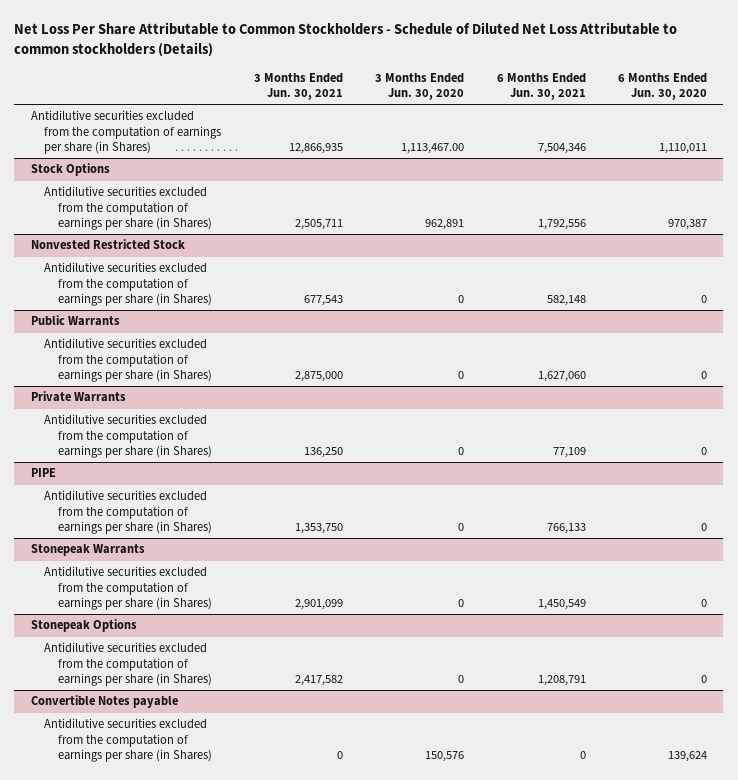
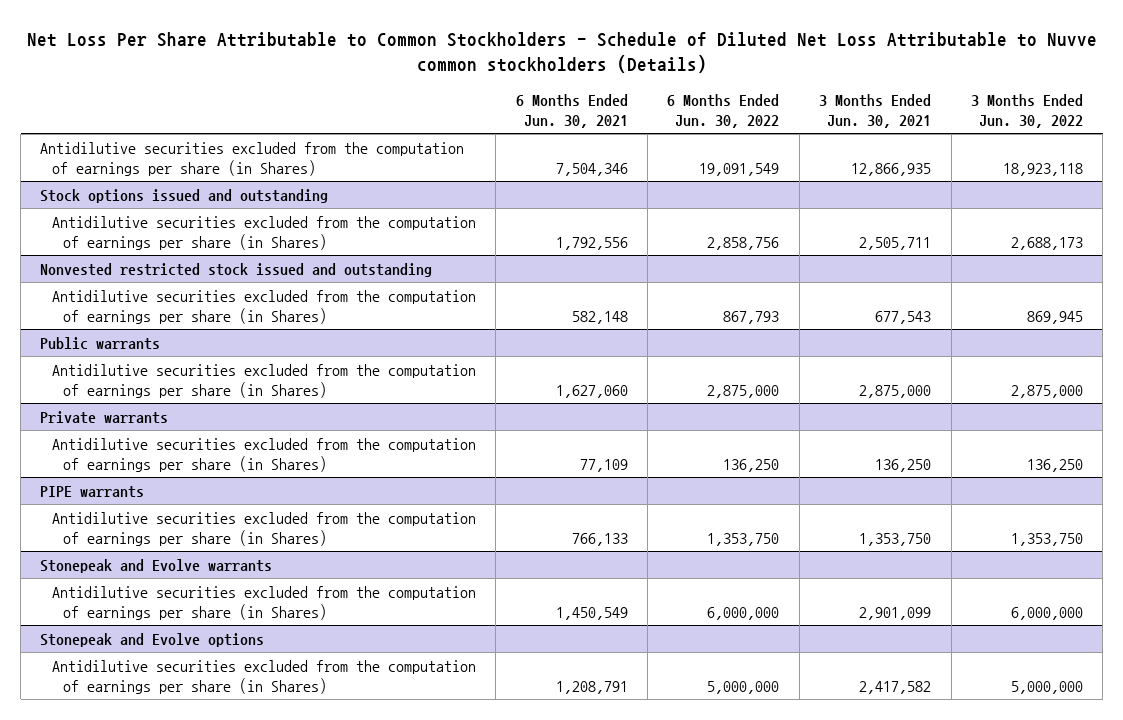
[14,22,678,57] Net Loss Per Share Attributable to Common Stockholders - Schedule of Diluted Net Loss Attributable to common stockholders (Details) -> [26,32,1097,74] Net Loss Per Share Attributable to Common Stockholders - Schedule of Diluted Net Loss Attributable to Nuvve common stockholders (Details)
[375,72,465,101] 3 Months Ended Jun. 30, 2020 -> none
[618,72,708,101] 6 Months Ended Jun. 30, 2020 -> none
none -> [667,93,780,128] 6 Months Ended Jun. 30, 2022
none -> [970,93,1083,128] 3 Months Ended Jun. 30, 2022
[30,163,110,177] Stock Options -> [40,188,329,203] Stock options issued and outstanding
[30,239,185,251] Nonvested Restricted Stock -> [40,262,433,277] Nonvested restricted stock issued and outstanding
[30,315,120,327] Public Warrants -> [40,336,161,350] Public warrants
[30,391,126,403] Private Warrants -> [40,410,169,424] Private warrants
[30,468,56,478] PIPE -> [40,485,145,498] PIPE warrants
[30,544,145,557] Stonepeak Warrants -> [40,558,273,573] Stonepeak and Evolve warrants
[30,619,137,633] Stonepeak Options -> [40,632,265,647] Stonepeak and Evolve options
[30,695,178,709] Convertible Notes payable -> none
[44,718,213,763] Antidilutive securities excluded from the computation of earnings per share (in Shares) -> none

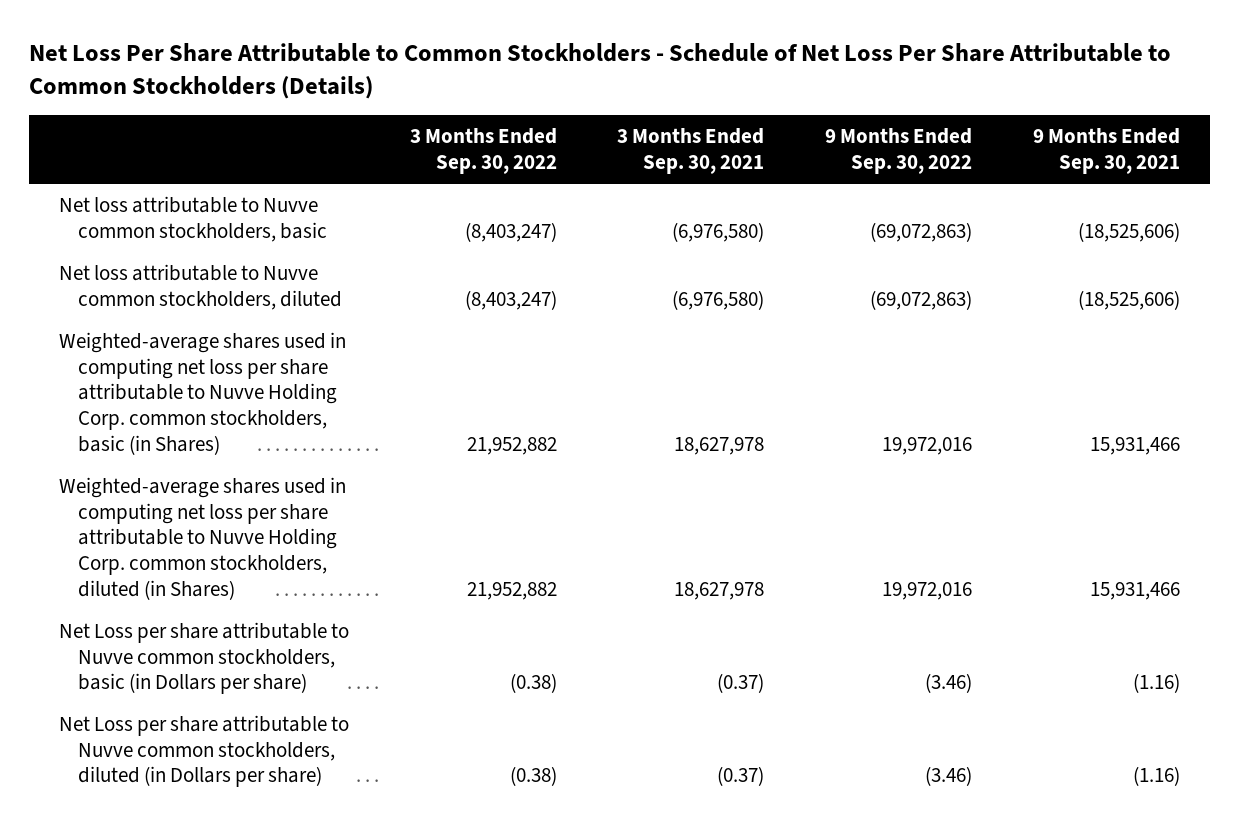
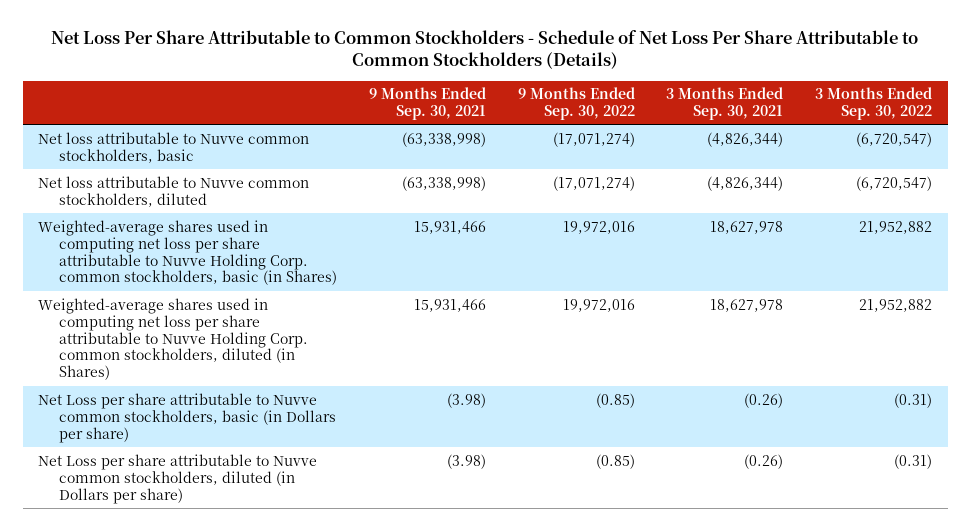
[464,221,557,242] (8,403,247) -> [856,131,933,147] (6,720,547)
[672,221,765,242] (6,976,580) -> [707,131,784,147] (4,826,344)
[870,221,973,242] (69,072,863) -> [552,131,635,147] (17,071,274)
[1077,221,1180,242] (18,525,606) -> [401,131,486,147] (63,338,998)
[464,289,557,310] (8,403,247) -> [856,175,933,191] (6,720,547)
[672,289,765,310] (6,976,580) -> [707,175,784,191] (4,826,344)
[870,289,973,310] (69,072,863) -> [552,175,635,191] (17,071,274)
[1077,289,1180,310] (18,525,606) -> [401,175,486,191] (63,338,998)
[509,673,557,694] (0.38) -> [894,392,933,408] (0.31)
[717,673,765,694] (0.37) -> [744,392,784,408] (0.26)
[925,673,973,694] (3.46) -> [595,392,635,408] (0.85)
[1132,673,1180,694] (1.16) -> [446,392,486,408] (3.98)
[509,766,557,787] (0.38) -> [894,453,933,469] (0.31)
[717,766,765,787] (0.37) -> [744,453,784,469] (0.26)
[925,766,973,787] (3.46) -> [595,453,635,469] (0.85)
[1132,766,1180,787] (1.16) -> [446,453,486,469] (3.98)

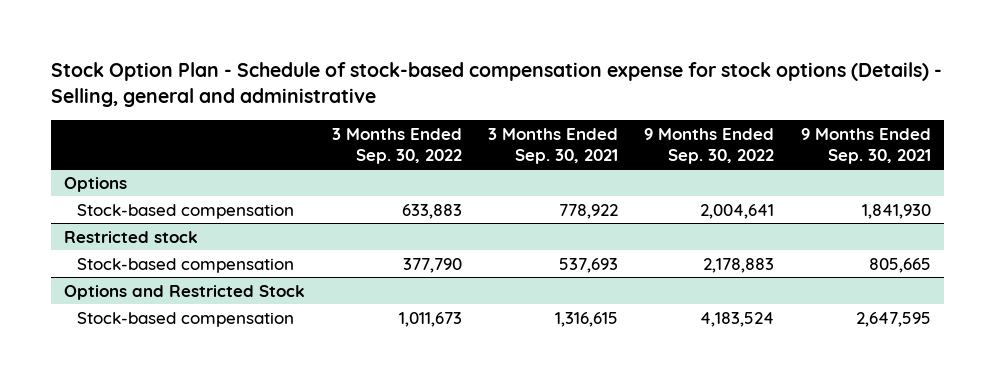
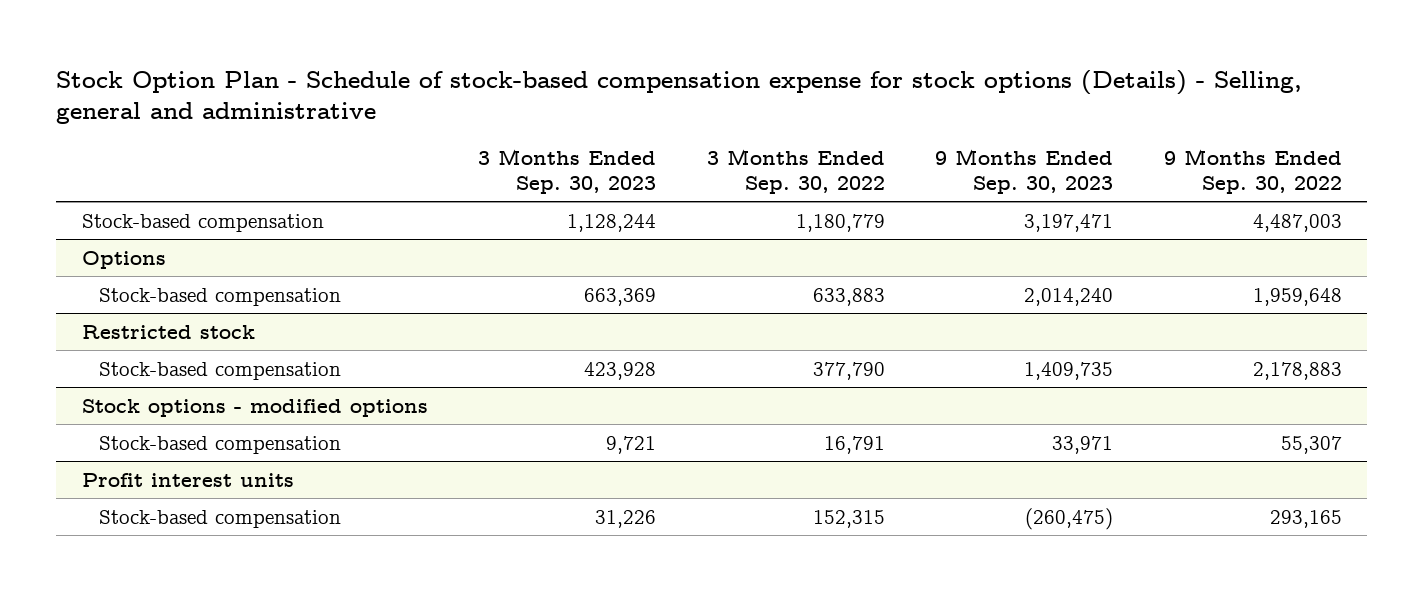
[487,127,618,164] 3 Months Ended Sep. 30, 2021 -> none
[800,127,931,164] 9 Months Ended Sep. 30, 2021 -> none
none -> [478,149,657,194] 3 Months Ended Sep. 30, 2023
none -> [935,149,1114,194] 9 Months Ended Sep. 30, 2023
none -> [81,213,324,232] Stock-based compensation
[700,203,775,219] 2,004,641 -> [1252,287,1342,306] 1,959,648
[64,284,306,300] Options and Restricted Stock -> none
none -> [81,398,428,417] Stock options - modified options
[398,311,462,327] 1,011,673 -> [823,435,885,454] 16,791
[700,311,775,327] 4,183,524 -> [1280,435,1342,454] 55,307
none -> [81,472,294,487] Profit interest units
none -> [98,509,341,528] Stock-based compensation

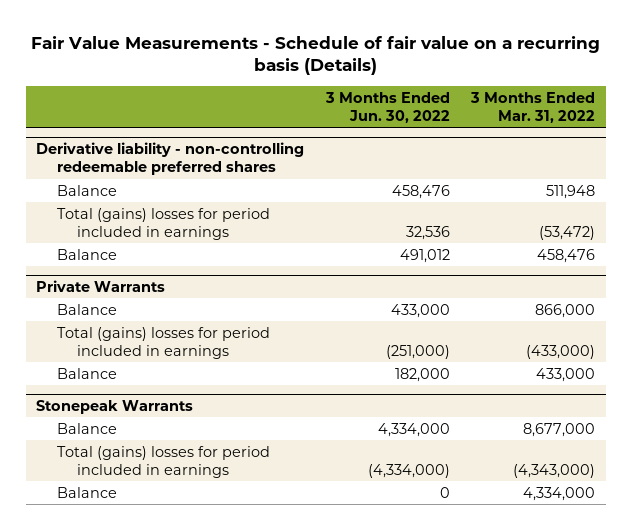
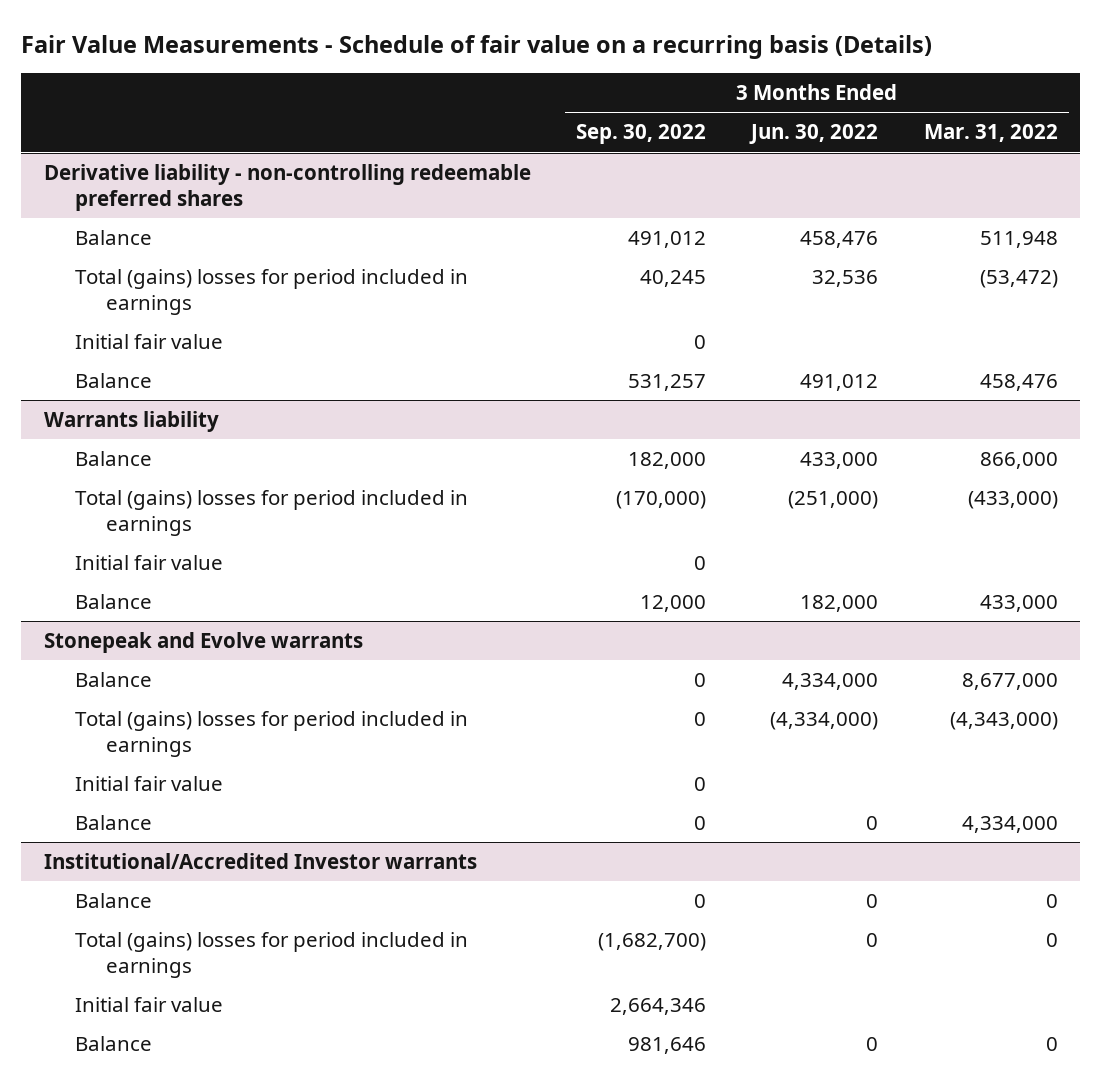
none -> [576,124,707,145] Sep. 30, 2022
none -> [75,333,224,349] Initial fair value
[36,279,166,292] Private Warrants -> [43,410,219,432] Warrants liability
none -> [75,554,224,570] Initial fair value
[36,399,194,414] Stonepeak Warrants -> [43,631,363,653] Stonepeak and Evolve warrants
none -> [75,775,224,791] Initial fair value
none -> [43,852,477,869] Institutional/Accredited Investor warrants
none -> [75,892,153,908] Balance
none -> [75,931,469,978] Total (gains) losses for period included in earnings
none -> [75,996,224,1012] Initial fair value
none -> [75,1035,153,1051] Balance

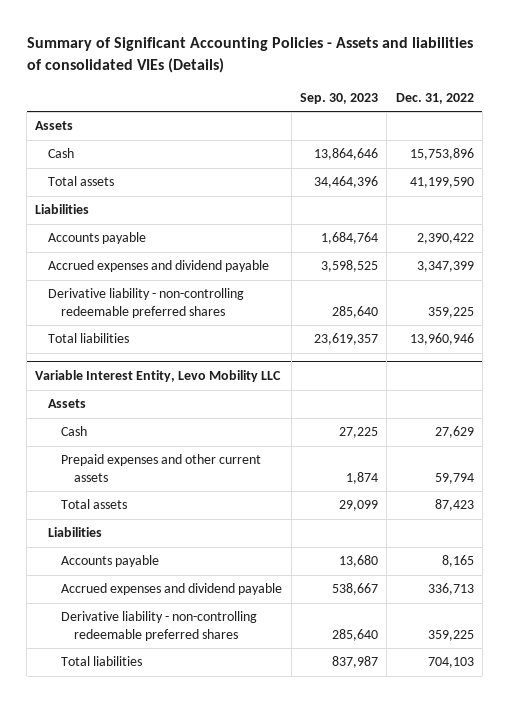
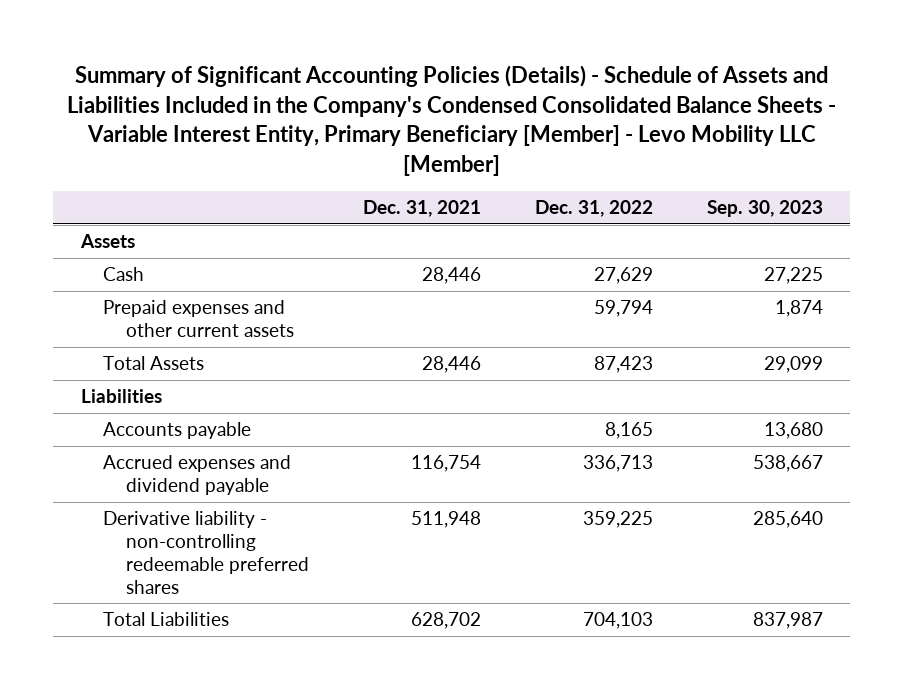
[26,37,473,73] Summary of Significant Accounting Policies - Assets and liabilities of consolidated VIEs (Details) -> [66,65,836,176] Summary of Significant Accounting Policies (Details) - Schedule of Assets and Liabilities Included in the Company's Condensed Consolidated Balance Sheets - Variable Interest Entity, Primary Beneficiary [Member] - Levo Mobility LLC [Member]
none -> [362,200,481,218] Dec. 31, 2021
[48,148,75,159] Cash -> none
[48,176,115,187] Total assets -> none
[35,204,90,215] Liabilities -> none
[48,232,147,245] Accounts payable -> none
[48,260,270,273] Accrued expenses and dividend payable -> none
[48,288,245,318] Derivative liability - non-controlling redeemable preferred shares -> none
[48,333,130,344] Total liabilities -> none
[35,370,282,383] Variable Interest Entity, Levo Mobility LLC -> none
[48,399,87,409] Assets -> none
[61,499,128,510] Total assets -> [103,356,205,371] Total Assets
[61,656,143,667] Total liabilities -> [103,612,230,627] Total Liabilities

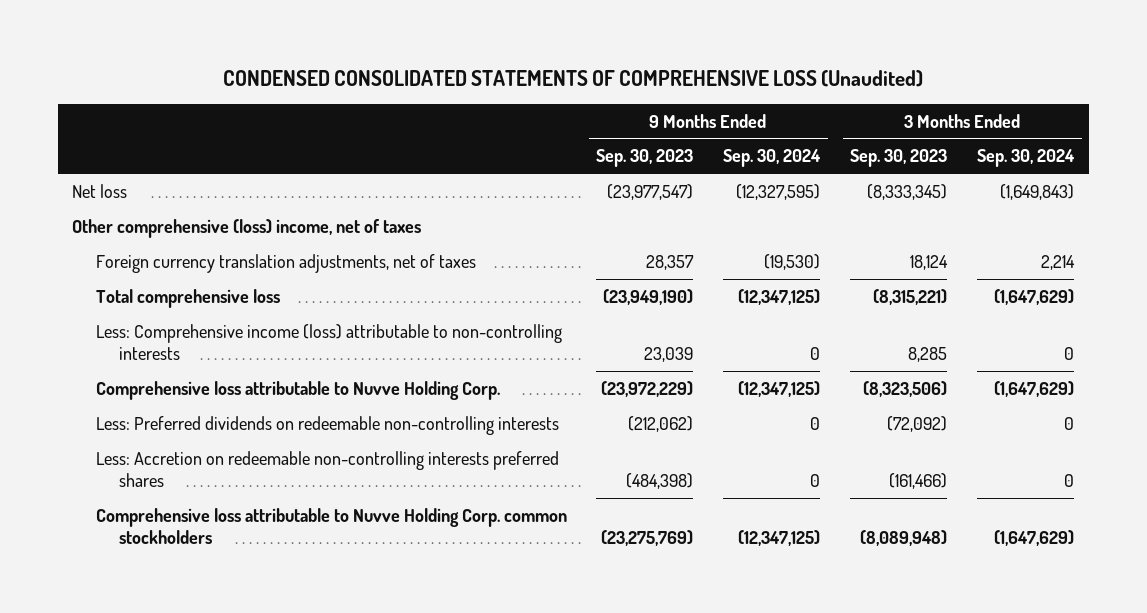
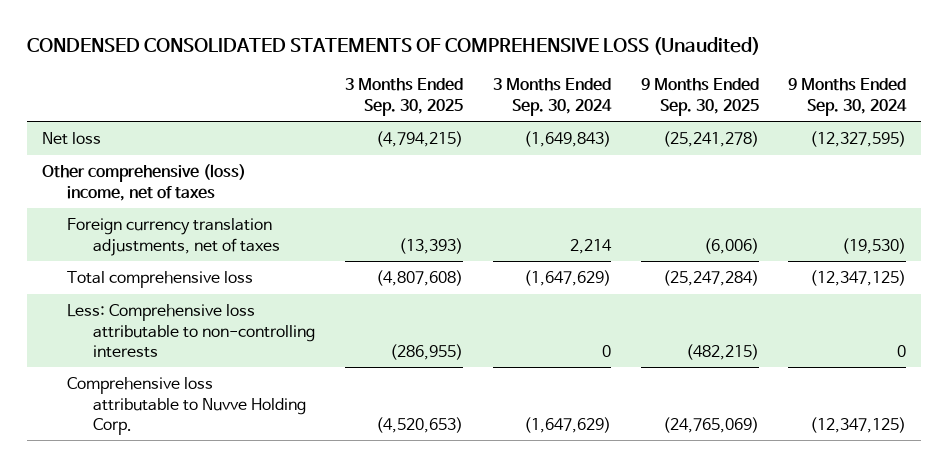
[596,149,694,168] Sep. 30, 2023 -> none
[850,149,948,168] Sep. 30, 2023 -> none
none -> [345,78,464,116] 3 Months Ended Sep. 30, 2025
none -> [640,78,759,116] 9 Months Ended Sep. 30, 2025
[95,323,562,361] Less: Comprehensive income (loss) attributable to non-controlling interests -> [67,304,316,358] Less: Comprehensive loss attributable to non-controlling interests
[95,415,559,435] Less: Preferred dividends on redeemable non-controlling interests -> none
[95,450,559,488] Less: Accretion on redeemable non-controlling interests preferred shares -> none
[95,507,567,545] Comprehensive loss attributable to Nuvve Holding Corp. common stockholders -> none

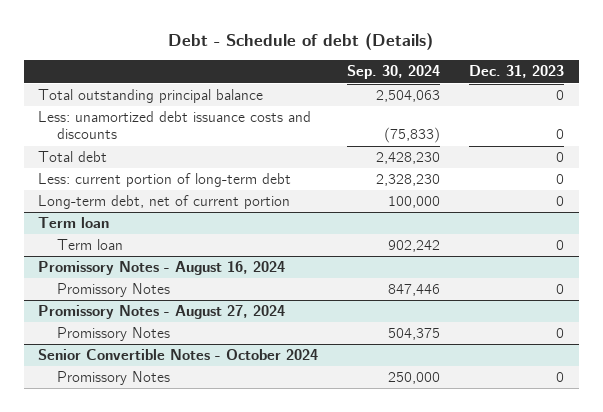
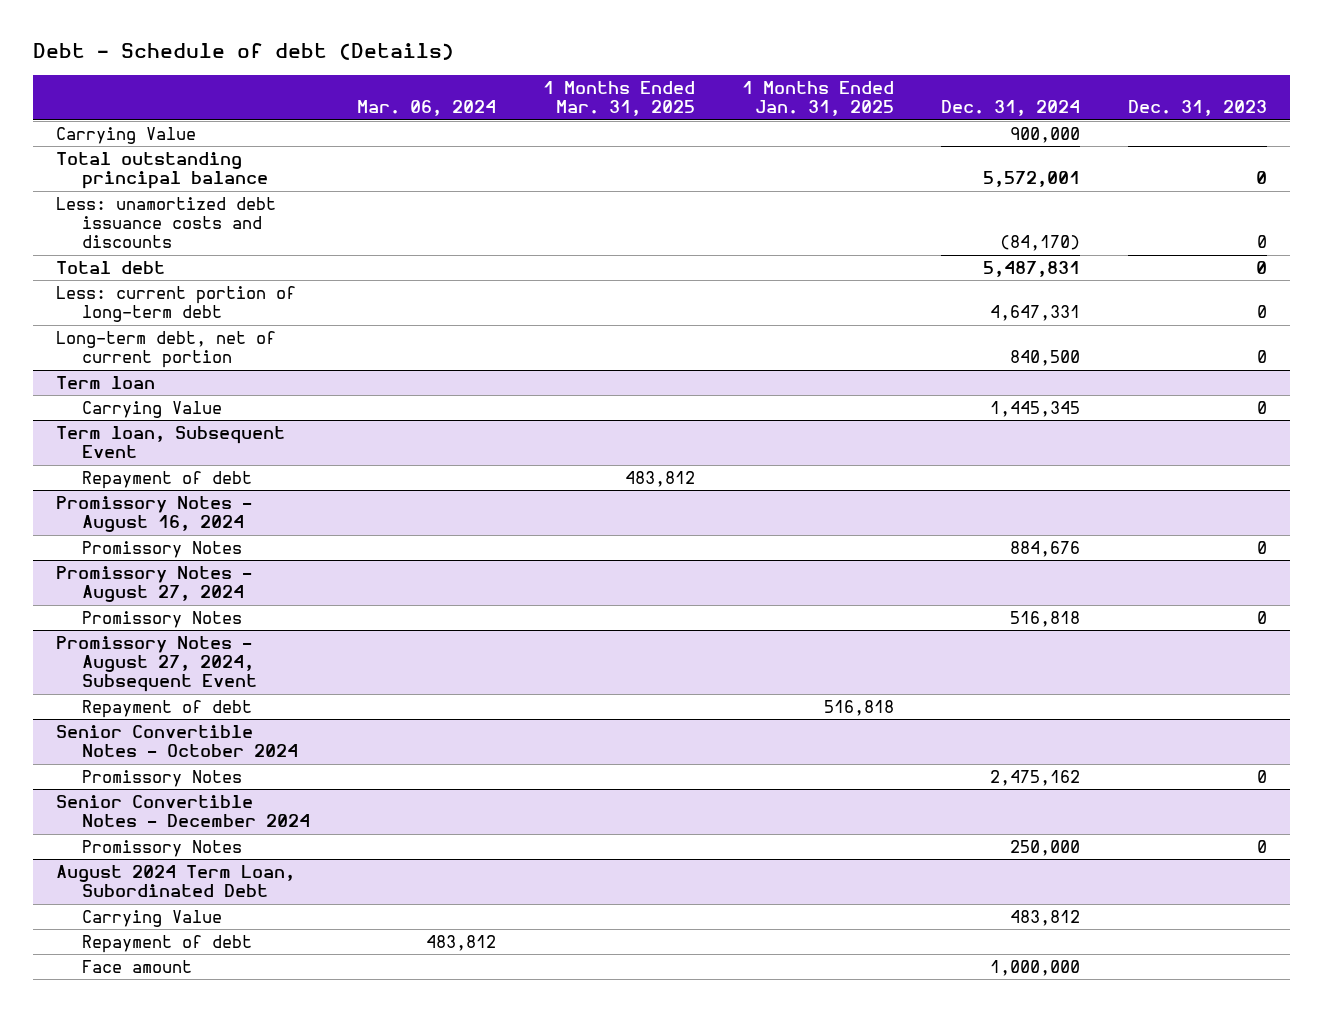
[347,65,441,80] Sep. 30, 2024 -> none
none -> [357,100,497,117] Mar. 06, 2024
none -> [543,81,696,117] 1 Months Ended Mar. 31, 2025
none -> [742,81,895,117] 1 Months Ended Jan. 31, 2025
none -> [941,100,1081,117] Dec. 31, 2024
none -> [56,127,197,145] Carrying Value
[57,239,124,251] Term loan -> [82,401,223,419] Carrying Value
none -> [56,426,286,459] Term loan, Subsequent Event
none -> [82,471,253,490] Repayment of debt
none -> [56,636,258,693] Promissory Notes - August 27, 2024, Subsequent Event
none -> [82,700,253,719] Repayment of debt
none -> [56,795,311,828] Senior Convertible Notes - December 2024
none -> [82,840,243,858] Promissory Notes
none -> [56,865,296,898] August 2024 Term Loan, Subordinated Debt
none -> [82,910,223,928] Carrying Value
none -> [82,935,253,954] Repayment of debt
none -> [82,960,193,974] Face amount

